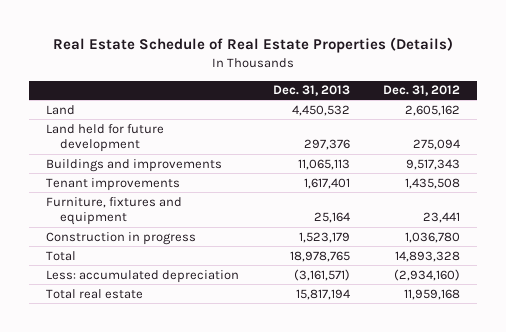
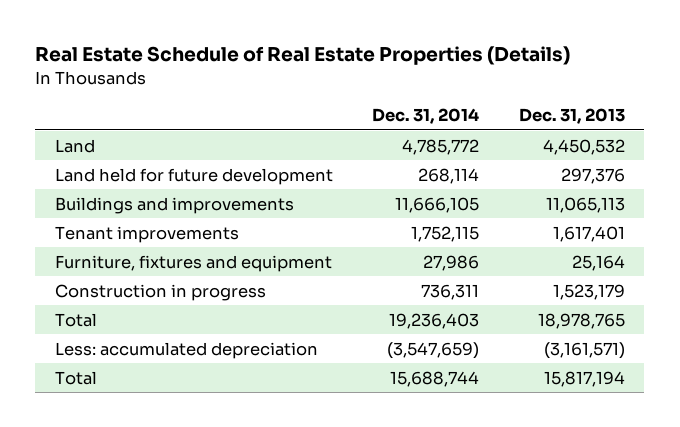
[383,85,461,97] Dec. 31, 2012 -> none
none -> [372,108,480,125] Dec. 31, 2014
[45,288,143,299] Total real estate -> [55,370,98,385] Total

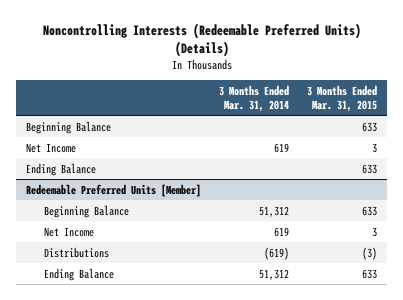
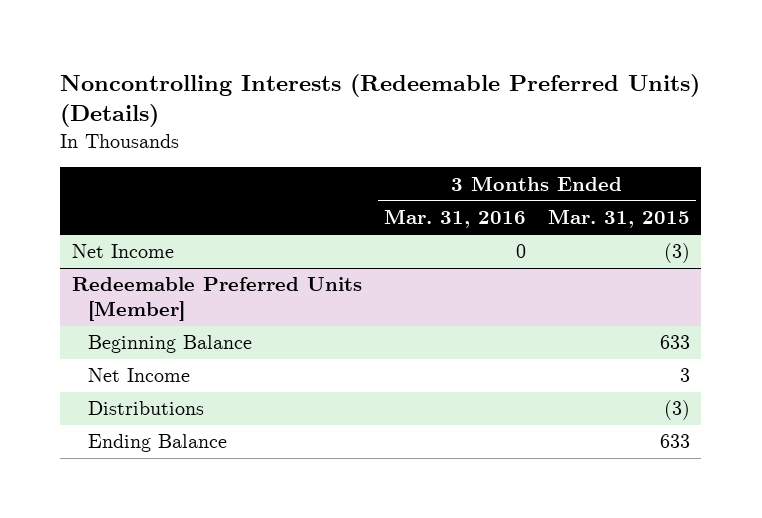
[219,85,290,112] 3 Months Ended Mar. 31, 2014 -> none
none -> [383,209,526,229] Mar. 31, 2016
[25,120,111,134] Beginning Balance -> none
[25,162,96,176] Ending Balance -> none
[372,142,378,153] 3 -> [664,243,691,264] (3)

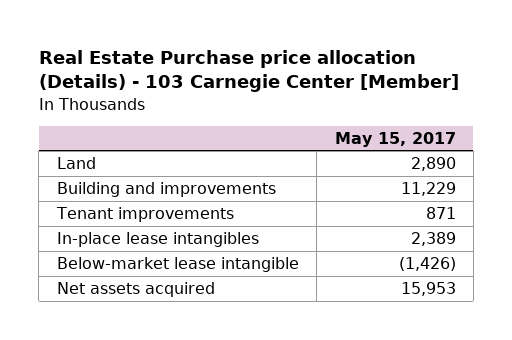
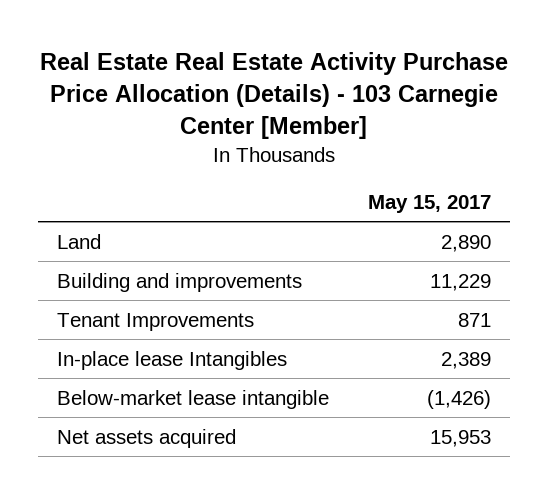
[38,49,459,93] Real Estate Purchase price allocation (Details) - 103 Carnegie Center [Member] -> [39,52,508,139] Real Estate Real Estate Activity Purchase Price Allocation (Details) - 103 Carnegie Center [Member]
[55,207,234,223] Tenant improvements -> [57,312,255,331] Tenant Improvements
[56,232,259,248] In-place lease intangibles -> [57,350,288,370] In-place lease Intangibles

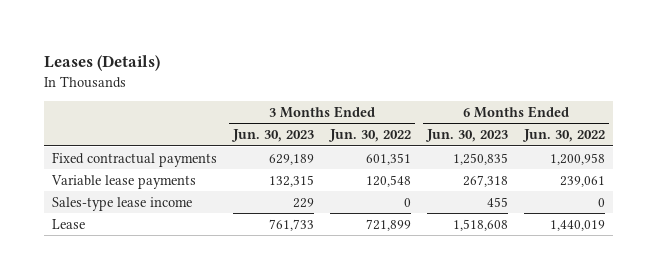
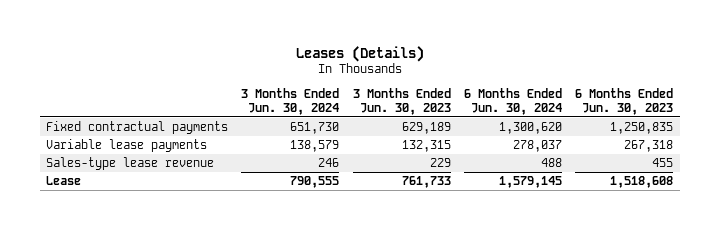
[328,129,412,143] Jun. 30, 2022 -> none
[522,129,606,143] Jun. 30, 2022 -> none
none -> [241,87,340,115] 3 Months Ended Jun. 30, 2024
none -> [463,87,562,115] 6 Months Ended Jun. 30, 2024
[52,196,193,211] Sales-type lease income -> [46,156,215,170] Sales-type lease revenue

